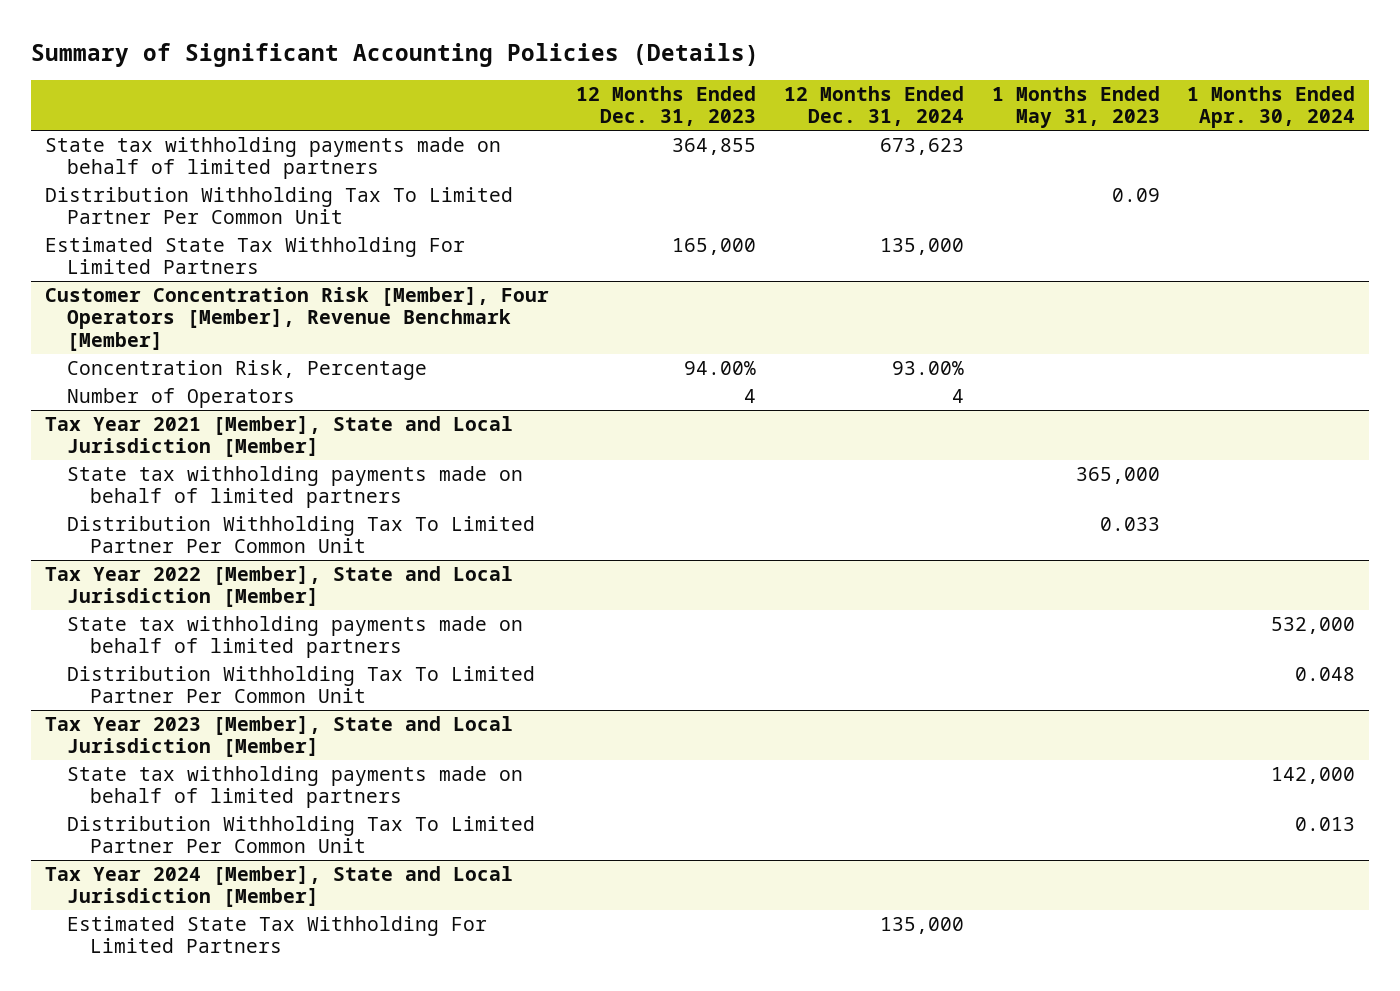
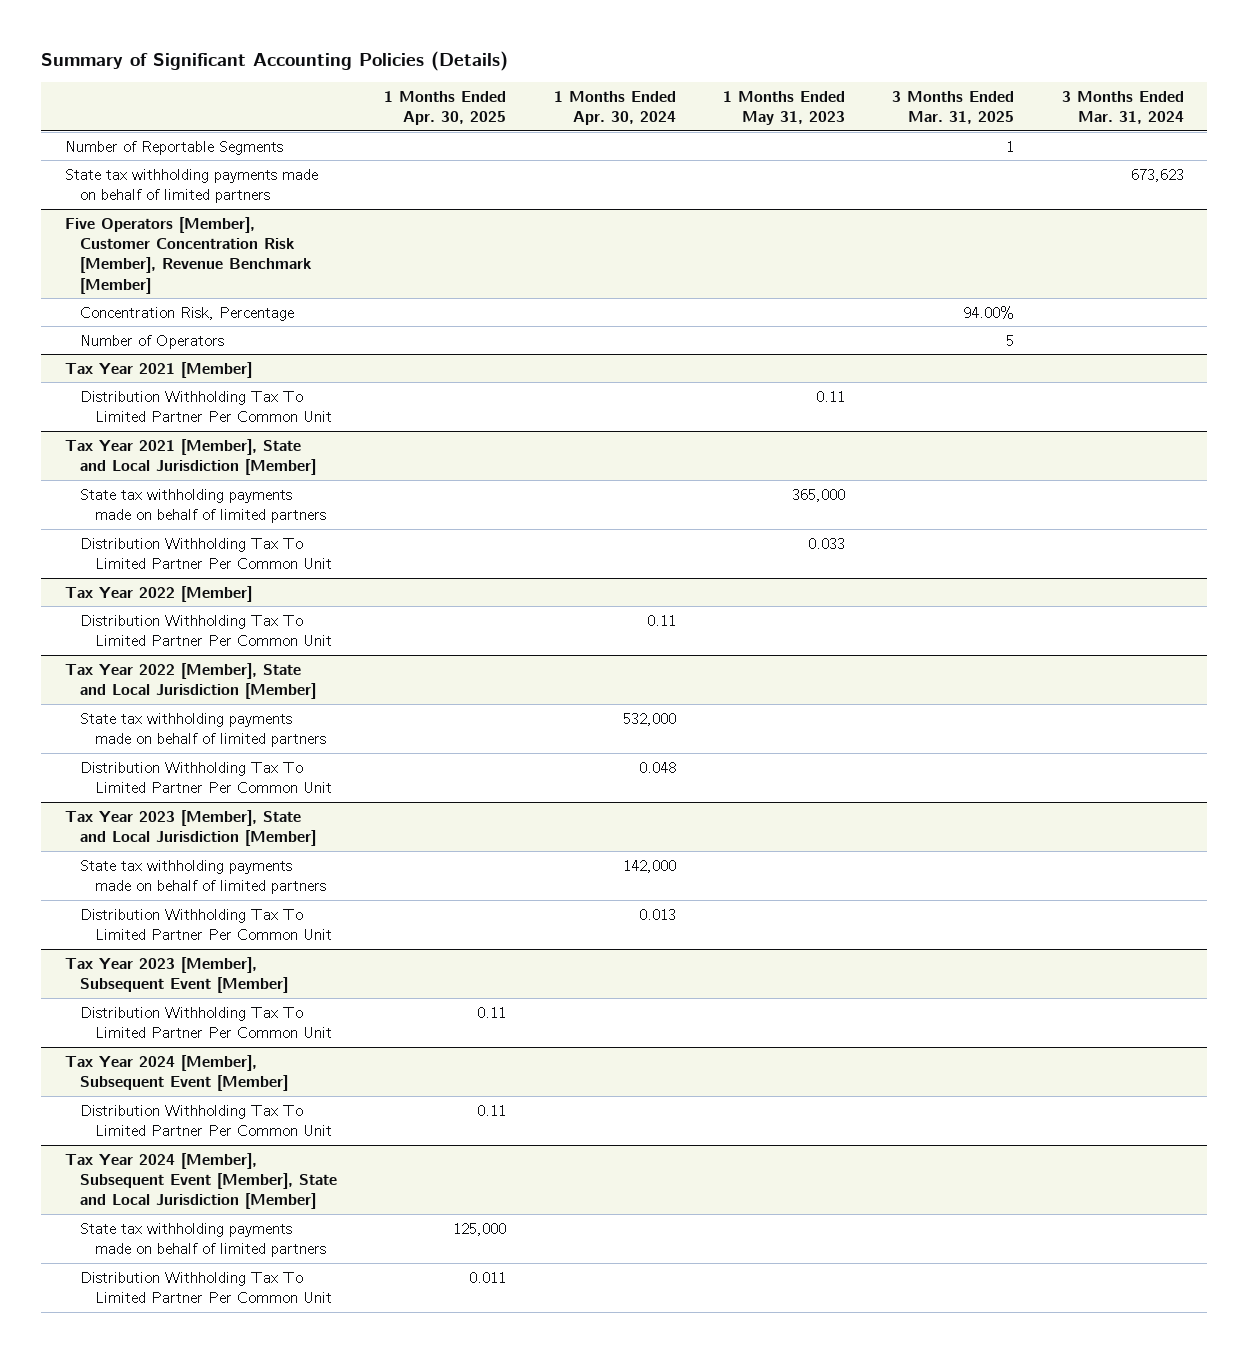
[576,86,757,127] 12 Months Ended Dec. 31, 2023 -> none
[783,86,964,127] 12 Months Ended Dec. 31, 2024 -> none
none -> [384,90,507,126] 1 Months Ended Apr. 30, 2025
none -> [892,90,1015,125] 3 Months Ended Mar. 31, 2025
none -> [1061,90,1184,125] 3 Months Ended Mar. 31, 2024
none -> [64,140,283,155] Number of Reportable Segments
[44,186,513,225] Distribution Withholding Tax To Limited Partner Per Common Unit -> none
[44,236,465,275] Estimated State Tax Withholding For Limited Partners -> none
[44,286,549,351] Customer Concentration Risk [Member], Four Operators [Member], Revenue Benchmark [Member] -> [64,216,312,294] Five Operators [Member], Customer Concentration Risk [Member], Revenue Benchmark [Member]
none -> [64,361,252,378] Tax Year 2021 [Member]
none -> [79,390,332,423] Distribution Withholding Tax To Limited Partner Per Common Unit
none -> [64,585,252,602] Tax Year 2022 [Member]
none -> [79,614,332,647] Distribution Withholding Tax To Limited Partner Per Common Unit
[67,915,488,954] Estimated State Tax Withholding For Limited Partners -> none
none -> [64,956,288,994] Tax Year 2023 [Member], Subsequent Event [Member]
none -> [79,1006,332,1039] Distribution Withholding Tax To Limited Partner Per Common Unit
none -> [64,1054,288,1092] Tax Year 2024 [Member], Subsequent Event [Member]
none -> [79,1104,332,1137] Distribution Withholding Tax To Limited Partner Per Common Unit
[44,865,513,908] Tax Year 2024 [Member], State and Local Jurisdiction [Member] -> [64,1152,337,1210] Tax Year 2024 [Member], Subsequent Event [Member], State and Local Jurisdiction [Member]
none -> [79,1222,326,1258] State tax withholding payments made on behalf of limited partners
none -> [79,1271,332,1304] Distribution Withholding Tax To Limited Partner Per Common Unit

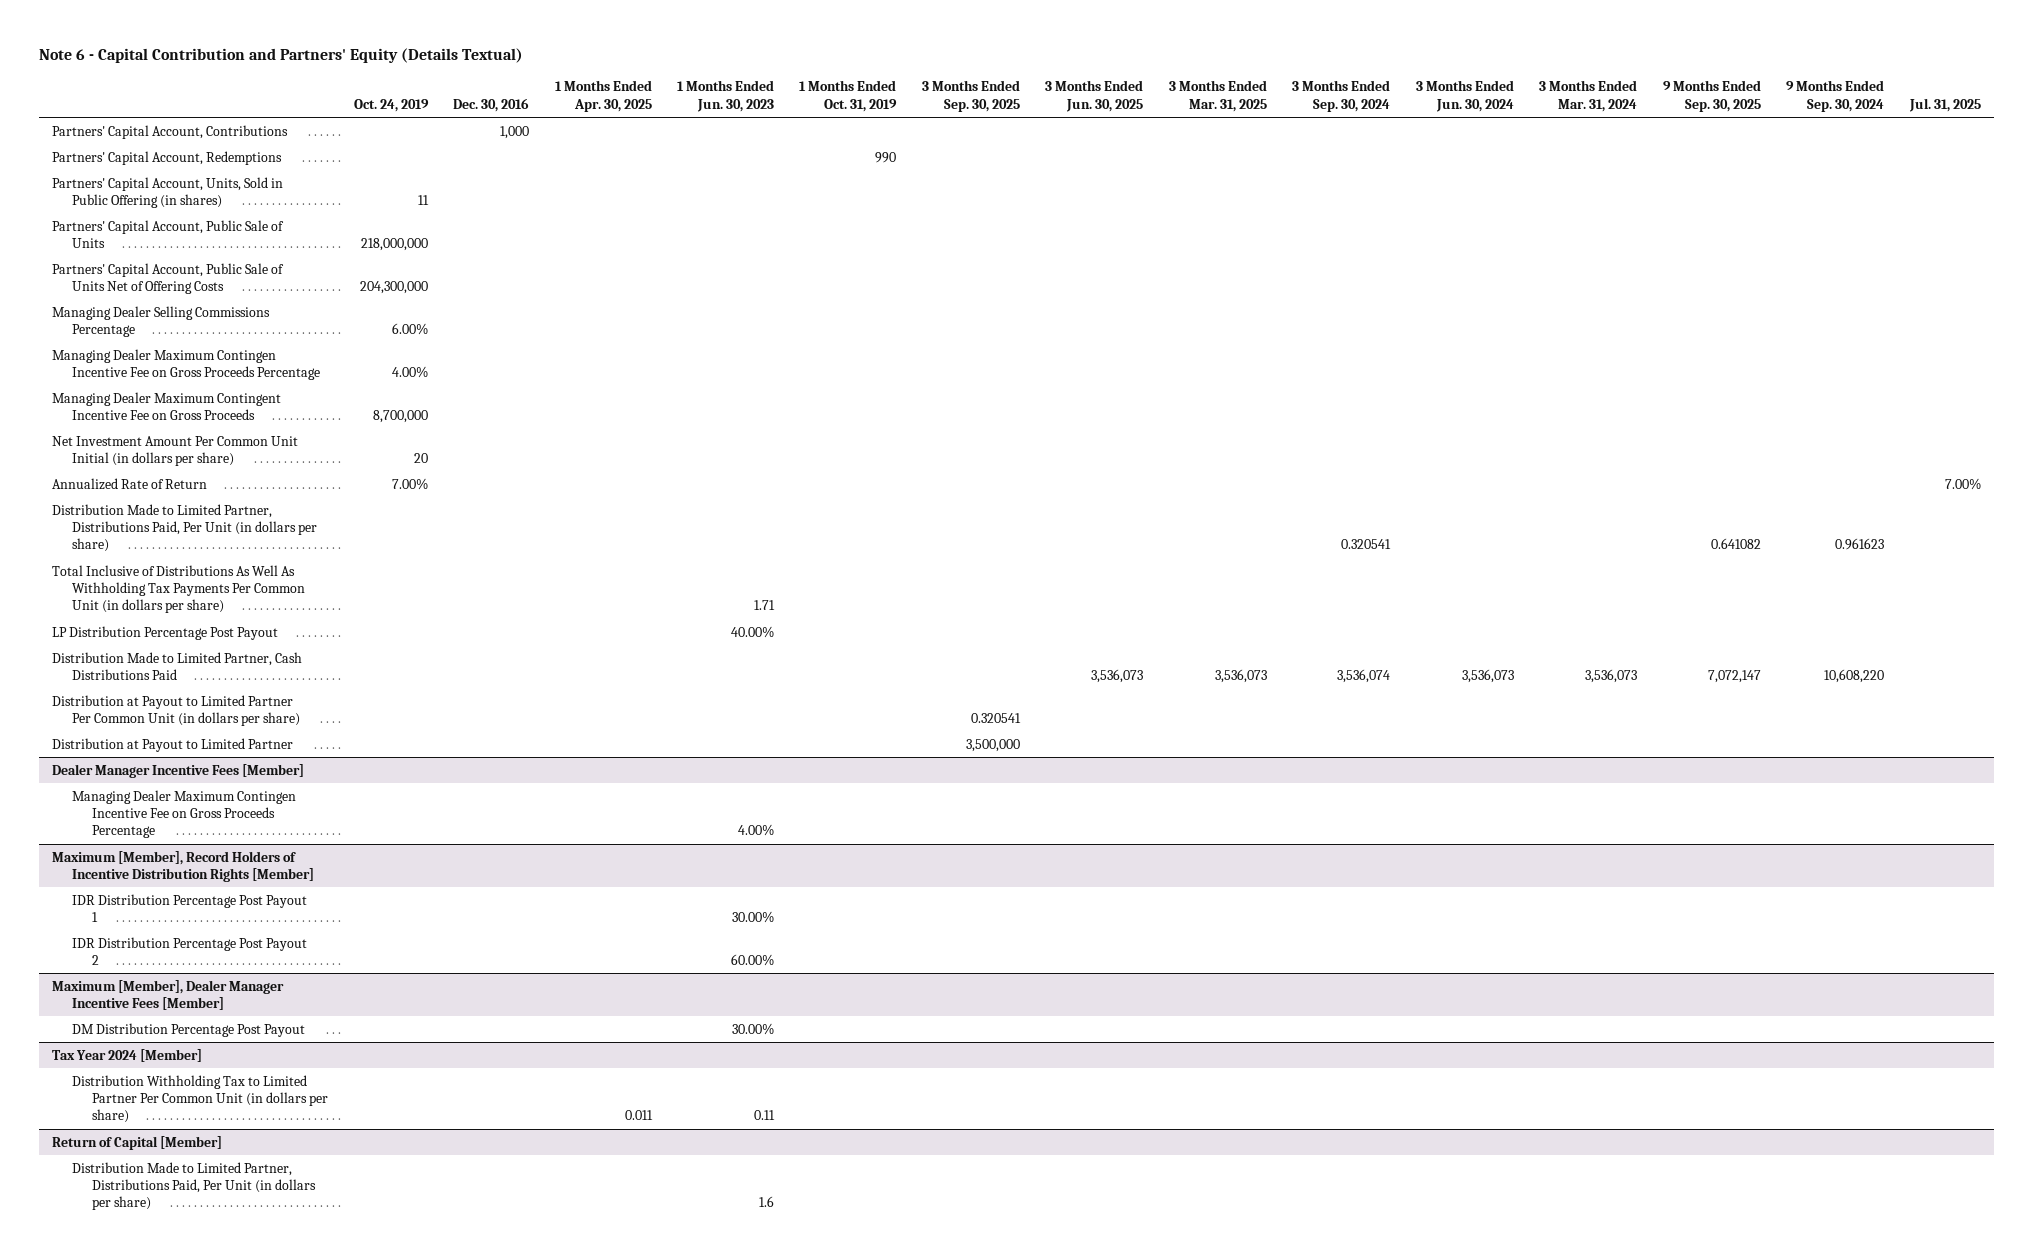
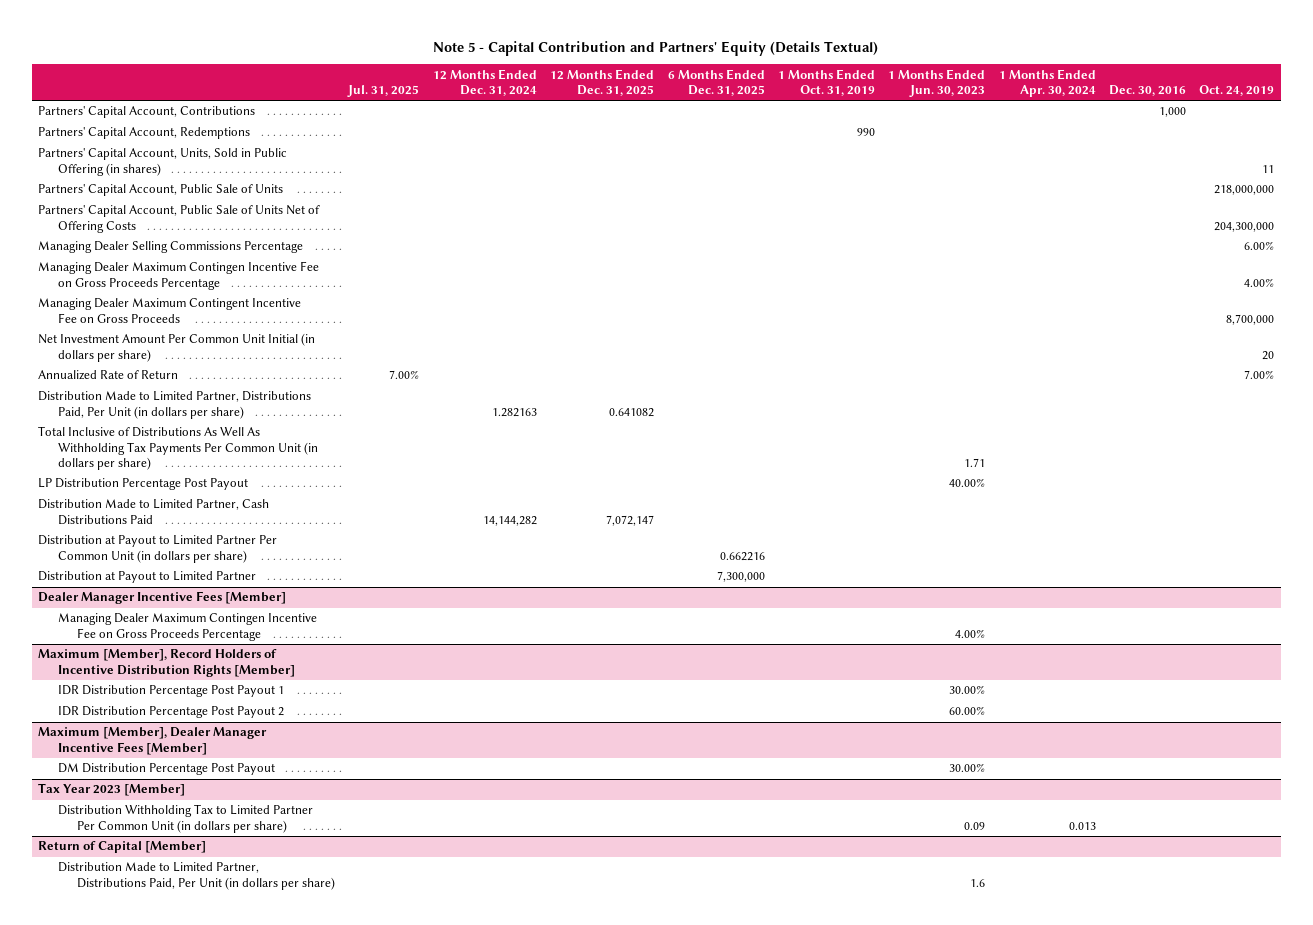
[39,48,524,64] Note 6 - Capital Contribution and Partners' Equity (Details Textual) -> [433,40,879,56] Note 5 - Capital Contribution and Partners' Equity (Details Textual)
[554,80,652,112] 1 Months Ended Apr. 30, 2025 -> none
[921,80,1020,112] 3 Months Ended Sep. 30, 2025 -> none
[1045,80,1144,112] 3 Months Ended Jun. 30, 2025 -> none
[1168,80,1267,112] 3 Months Ended Mar. 31, 2025 -> none
[1292,80,1391,112] 3 Months Ended Sep. 30, 2024 -> none
[1415,80,1514,112] 3 Months Ended Jun. 30, 2024 -> none
[1539,80,1638,112] 3 Months Ended Mar. 31, 2024 -> none
[1662,80,1761,112] 9 Months Ended Sep. 30, 2025 -> none
[1786,80,1885,112] 9 Months Ended Sep. 30, 2024 -> none
none -> [432,68,537,97] 12 Months Ended Dec. 31, 2024
none -> [550,68,655,97] 12 Months Ended Dec. 31, 2025
none -> [667,68,765,97] 6 Months Ended Dec. 31, 2025
none -> [998,68,1096,98] 1 Months Ended Apr. 30, 2024
[51,1048,202,1062] Tax Year 2024 [Member] -> none
[71,1074,329,1124] Distribution Withholding Tax to Limited Partner Per Common Unit (in dollars per share) -> none
none -> [38,783,186,797] Tax Year 2023 [Member]
none -> [57,804,313,833] Distribution Withholding Tax to Limited Partner Per Common Unit (in dollars per share)

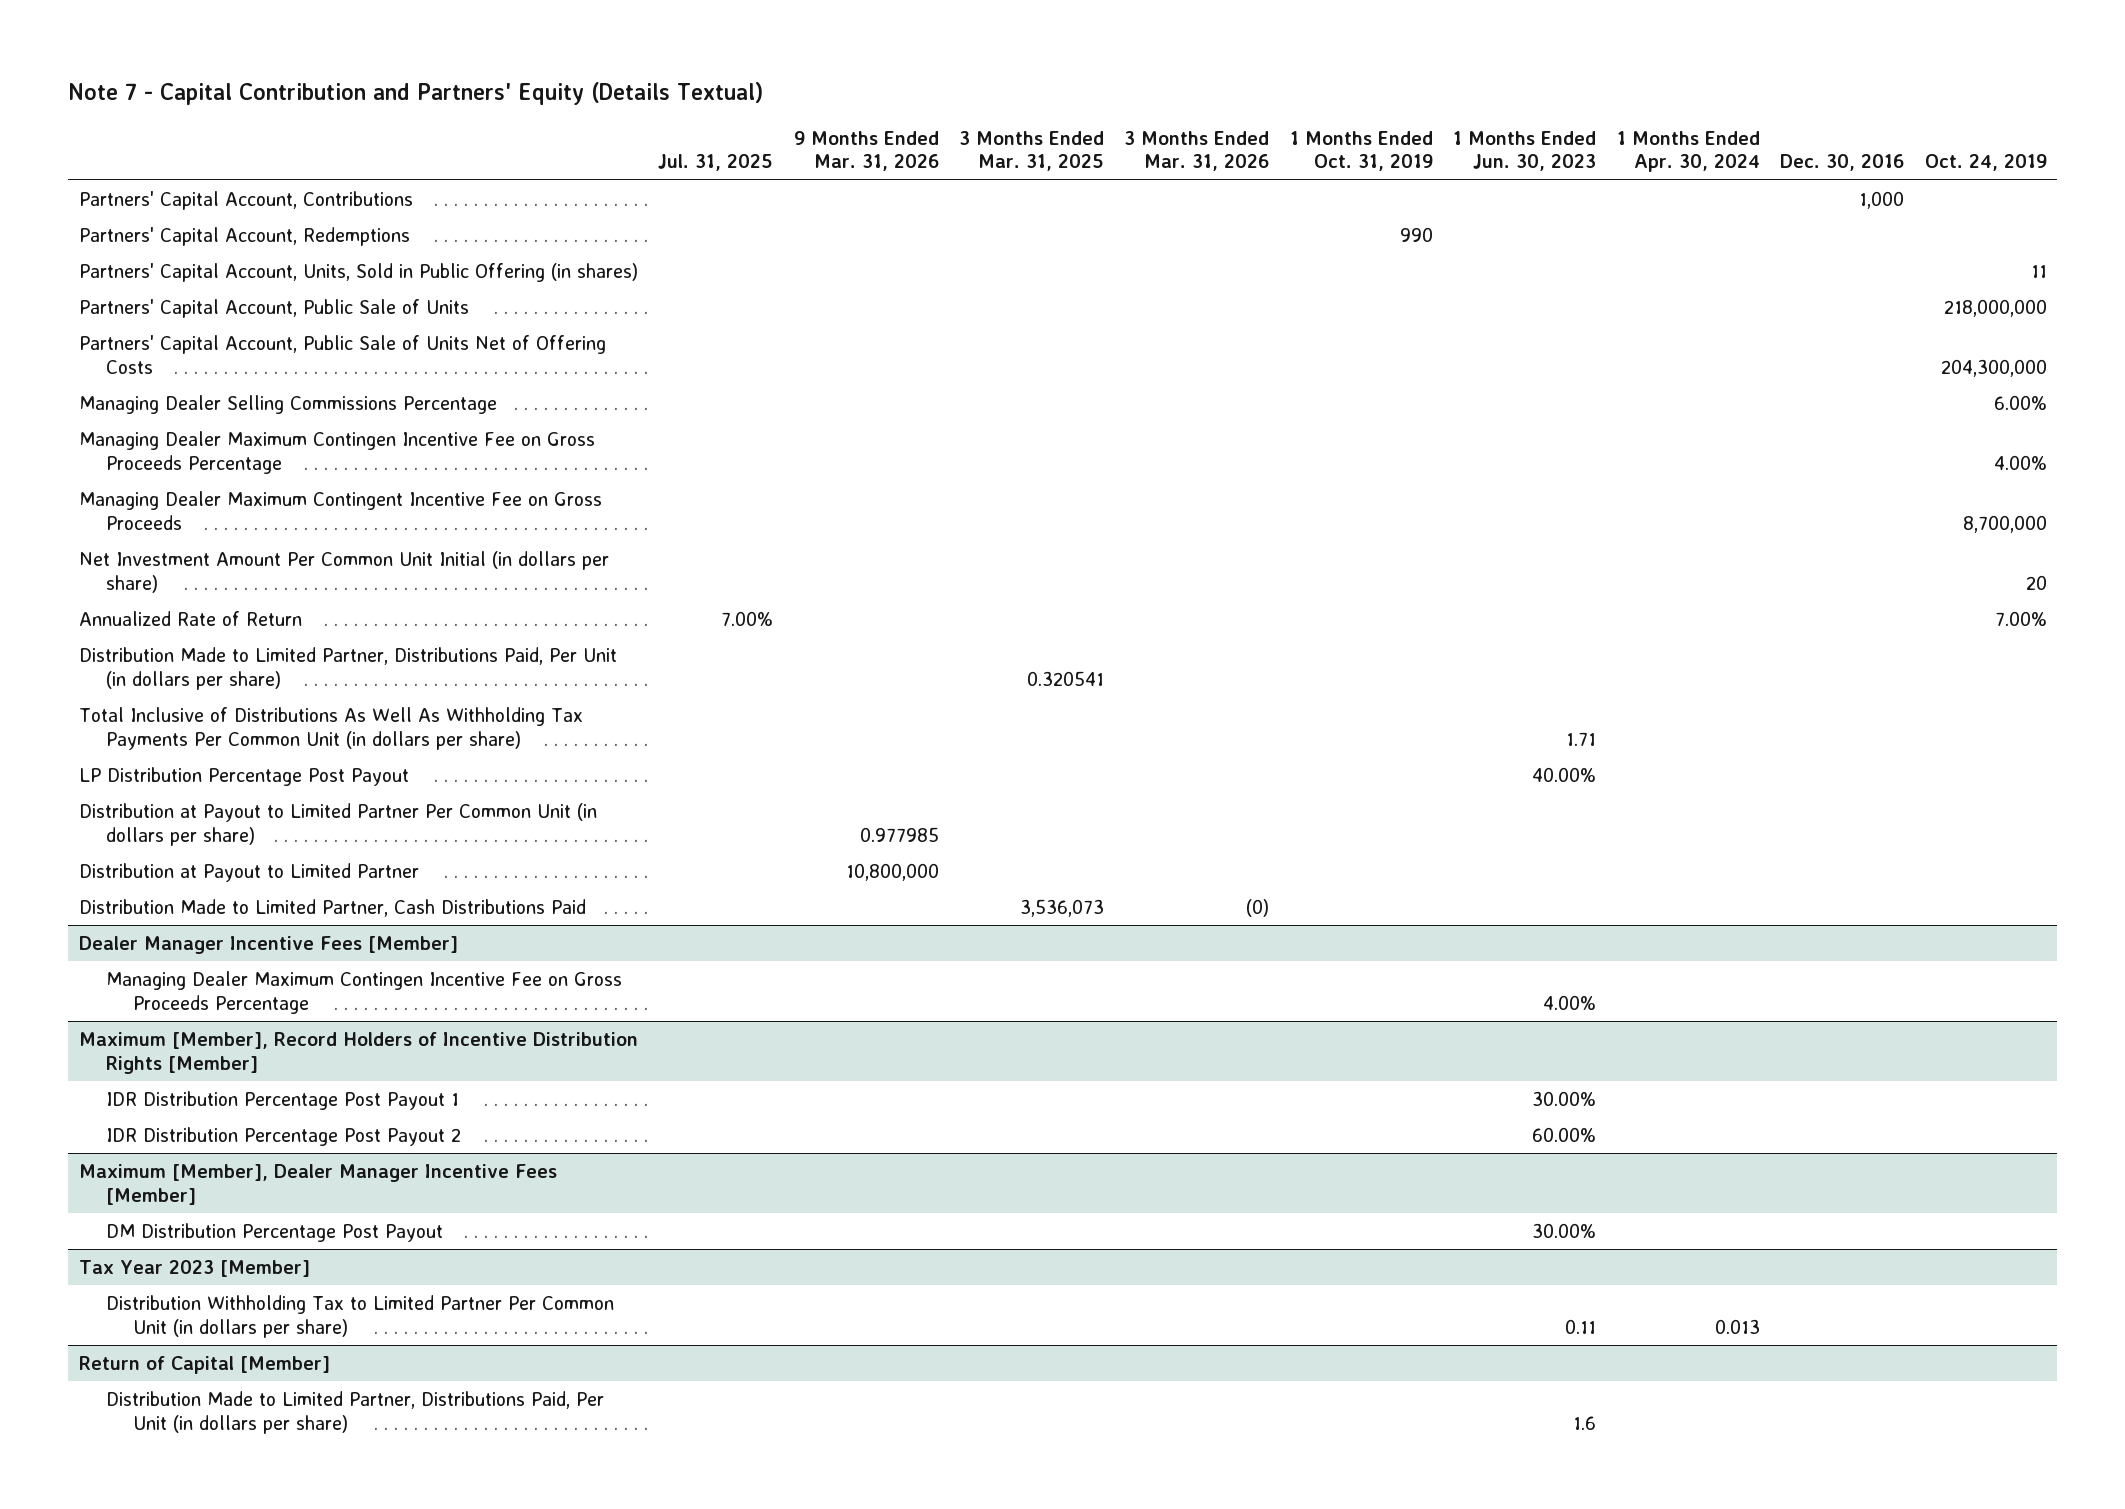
[433,40,879,56] Note 5 - Capital Contribution and Partners' Equity (Details Textual) -> [68,81,764,105] Note 7 - Capital Contribution and Partners' Equity (Details Textual)
[432,68,537,97] 12 Months Ended Dec. 31, 2024 -> none
[550,68,655,97] 12 Months Ended Dec. 31, 2025 -> none
[667,68,765,97] 6 Months Ended Dec. 31, 2025 -> none
none -> [793,130,939,172] 9 Months Ended Mar. 31, 2026
none -> [958,130,1104,172] 3 Months Ended Mar. 31, 2025
none -> [1124,130,1270,172] 3 Months Ended Mar. 31, 2026
[38,499,270,525] Distribution Made to Limited Partner, Cash Distributions Paid -> [78,898,586,917] Distribution Made to Limited Partner, Cash Distributions Paid
[964,821,986,830] 0.09 -> [1565,1318,1597,1334] 0.11

